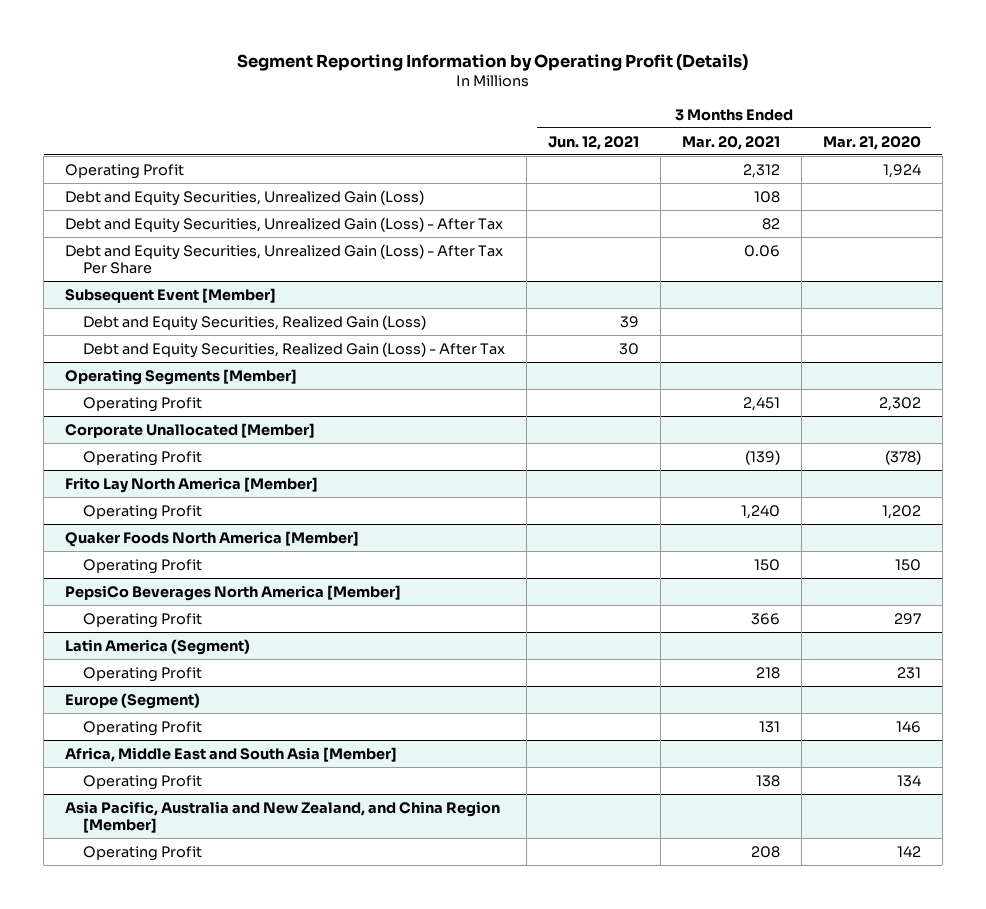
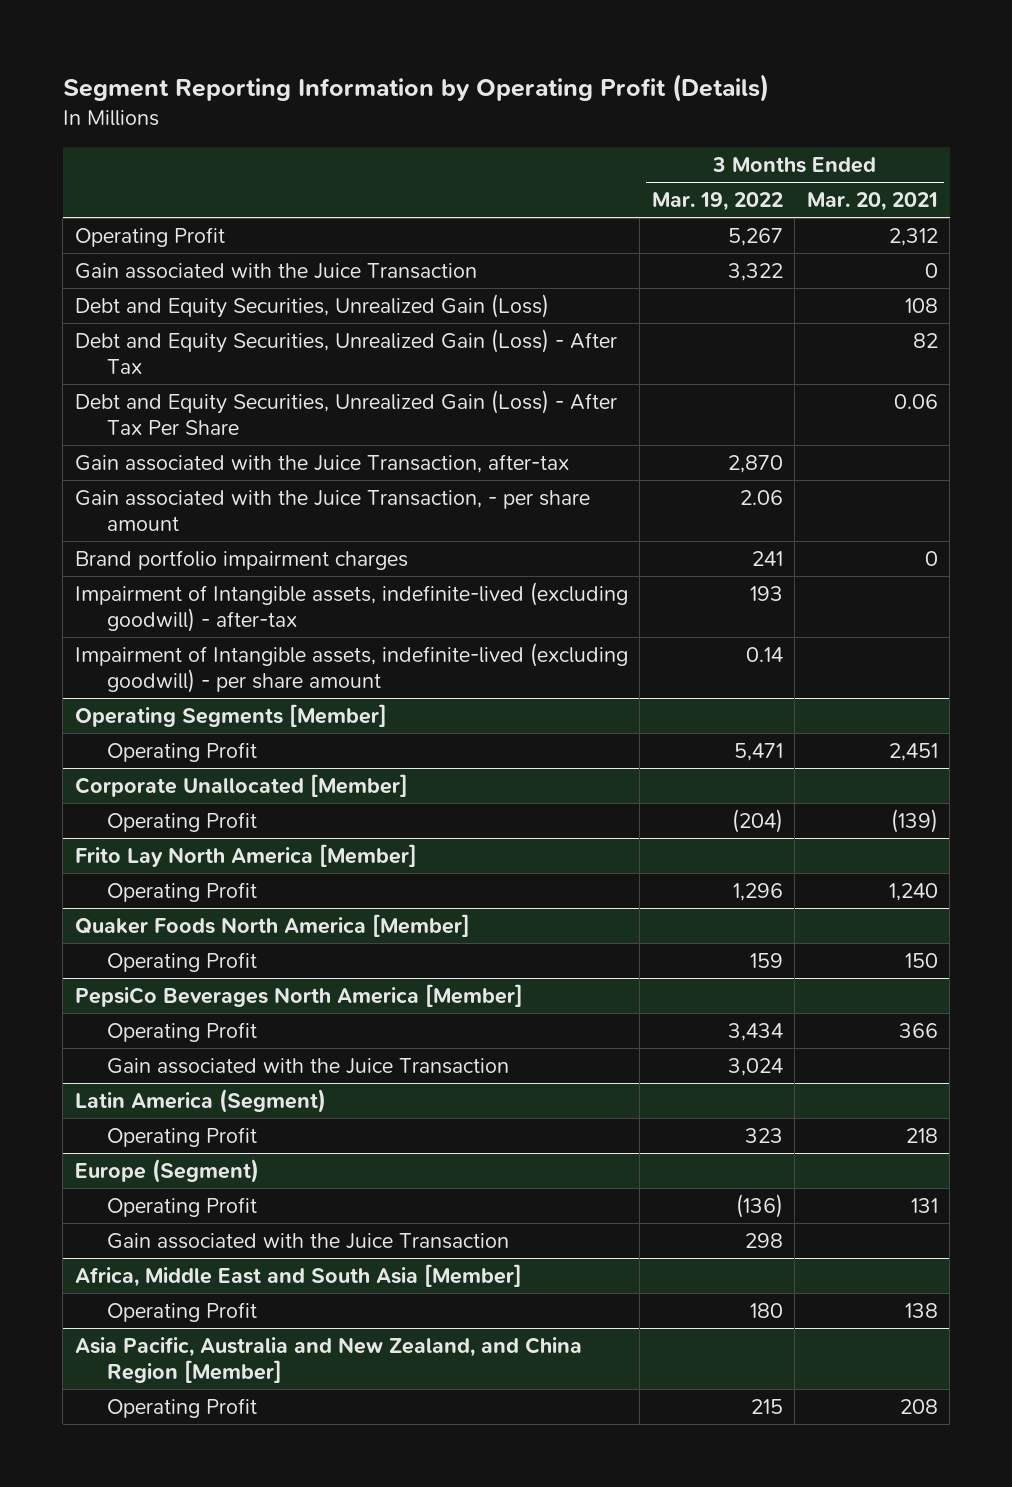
[547,135,639,150] Jun. 12, 2021 -> none
[822,135,921,150] Mar. 21, 2020 -> none
none -> [651,192,783,212] Mar. 19, 2022
none -> [74,262,477,279] Gain associated with the Juice Transaction
[65,287,277,303] Subsequent Event [Member] -> none
[82,314,426,331] Debt and Equity Securities, Realized Gain (Loss) -> none
[82,341,505,358] Debt and Equity Securities, Realized Gain (Loss) - After Tax -> none
none -> [74,453,569,473] Gain associated with the Juice Transaction, after-tax
none -> [74,489,590,531] Gain associated with the Juice Transaction, - per share amount
none -> [74,549,408,570] Brand portfolio impairment charges
none -> [74,581,628,632] Impairment of Intangible assets, indefinite-lived (excluding goodwill) - after-tax
none -> [74,642,628,693] Impairment of Intangible assets, indefinite-lived (excluding goodwill) - per share amount
none -> [106,1057,509,1074] Gain associated with the Juice Transaction
none -> [106,1232,509,1249] Gain associated with the Juice Transaction

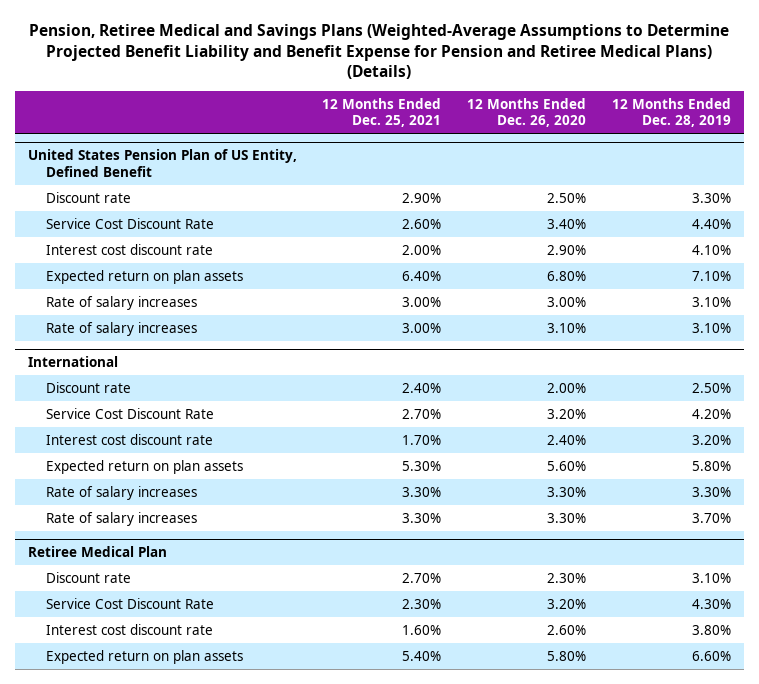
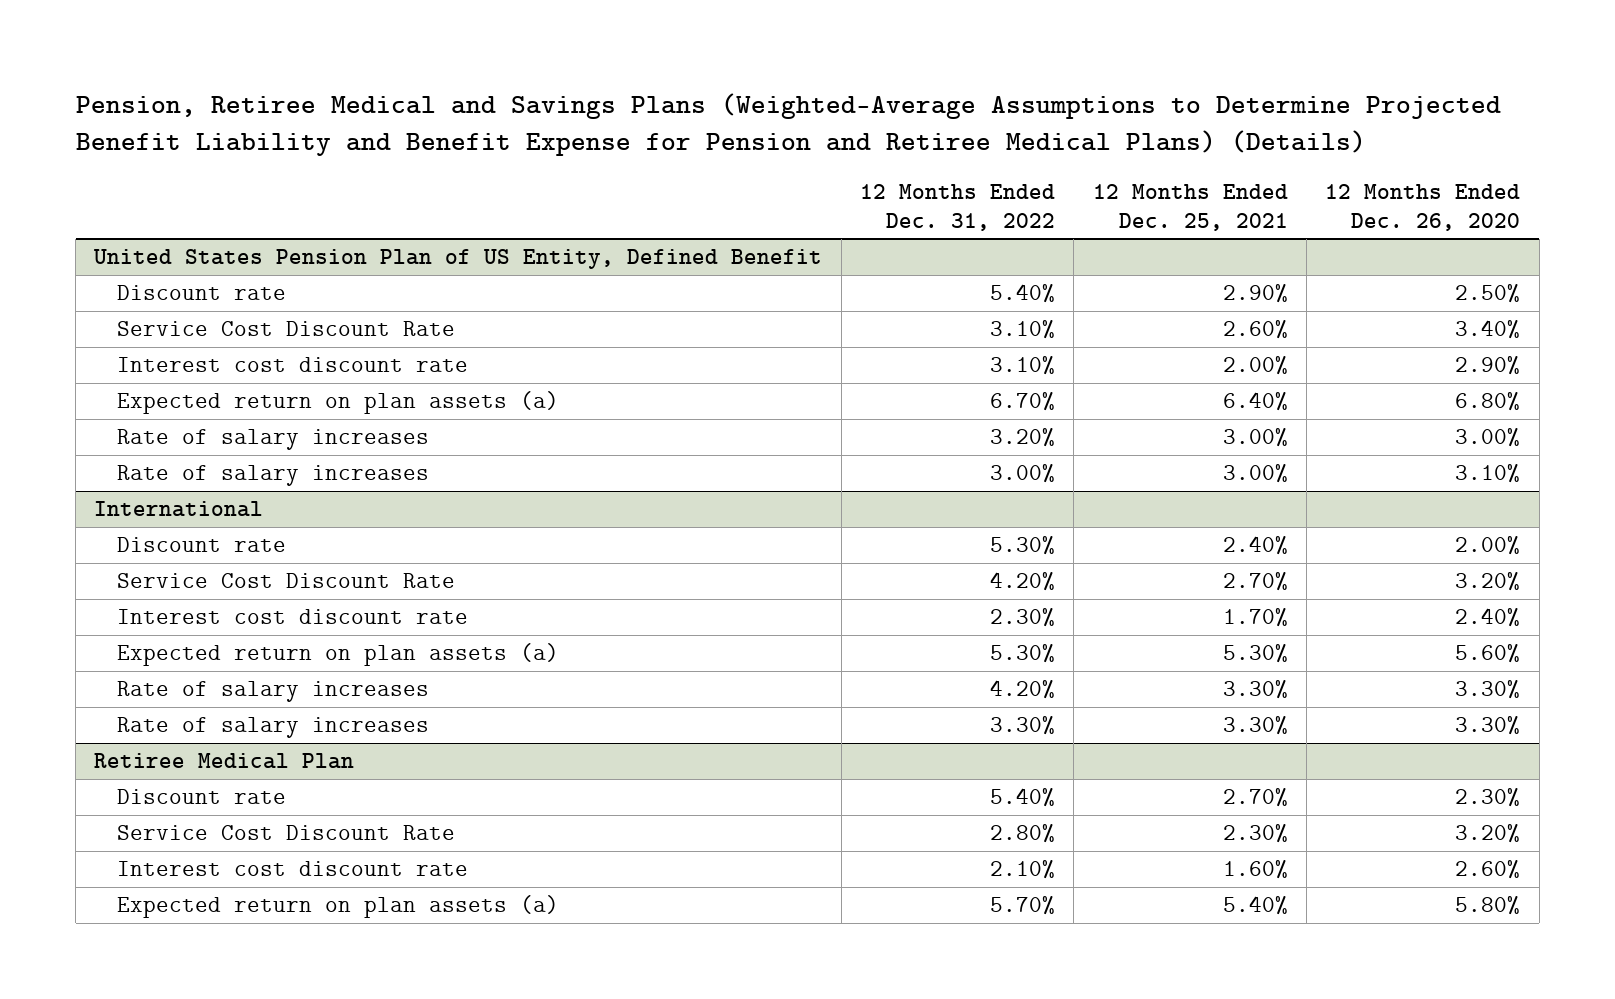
[611,97,731,128] 12 Months Ended Dec. 28, 2019 -> none
none -> [860,183,1056,231] 12 Months Ended Dec. 31, 2022
[46,269,244,284] Expected return on plan assets -> [117,391,560,415] Expected return on plan assets (a)
[46,459,244,474] Expected return on plan assets -> [117,643,560,667] Expected return on plan assets (a)
[46,649,244,664] Expected return on plan assets -> [117,895,560,919] Expected return on plan assets (a)

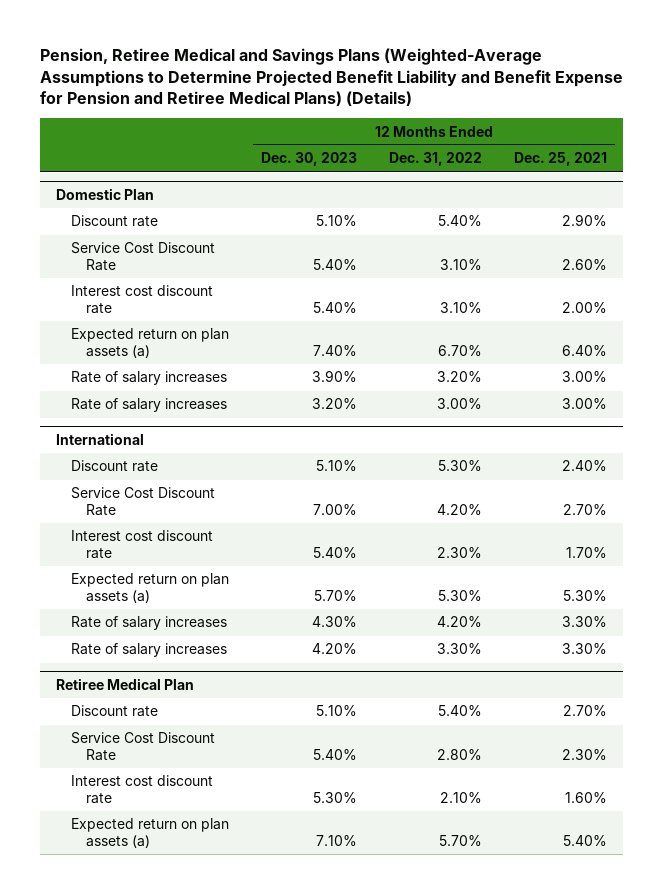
[1325,183,1521,231] 12 Months Ended Dec. 26, 2020 -> none
none -> [260,152,357,167] Dec. 30, 2023
[93,249,823,270] United States Pension Plan of US Entity, Defined Benefit -> [55,187,154,200] Domestic Plan

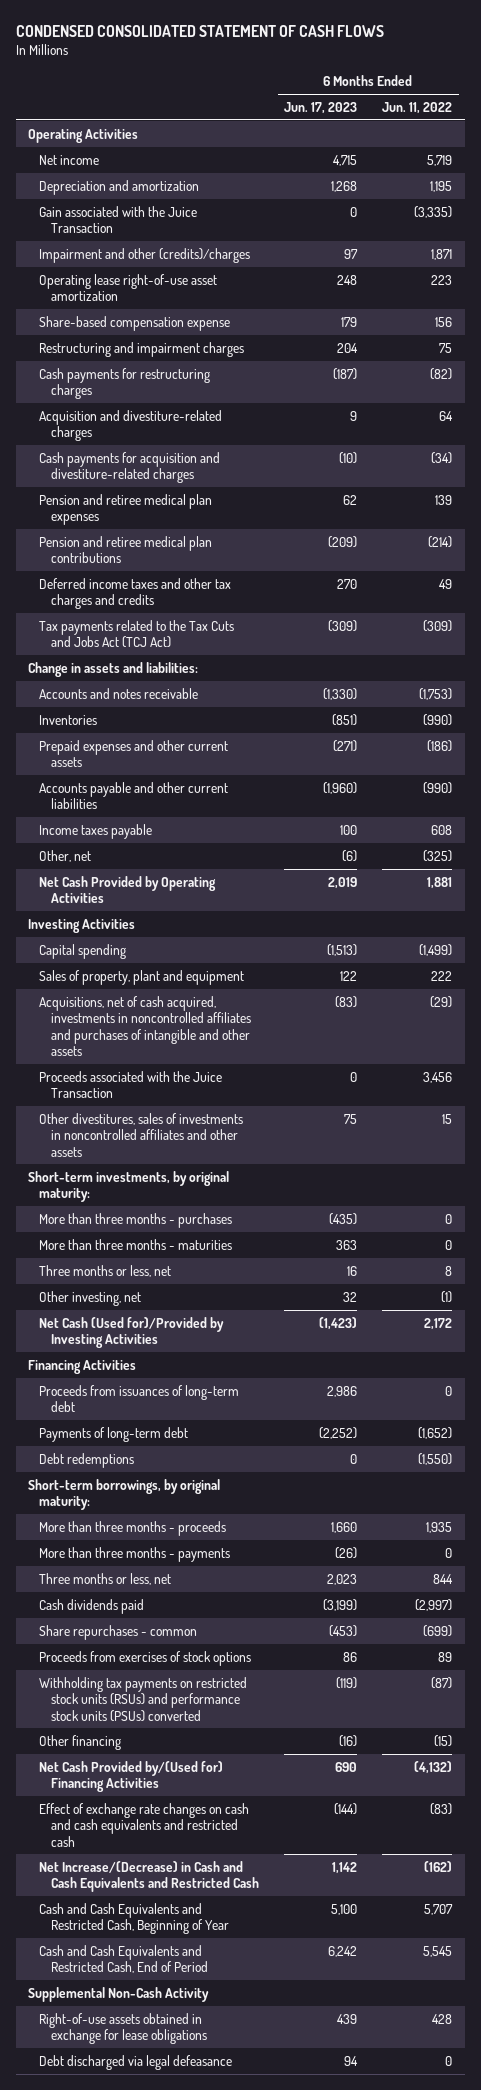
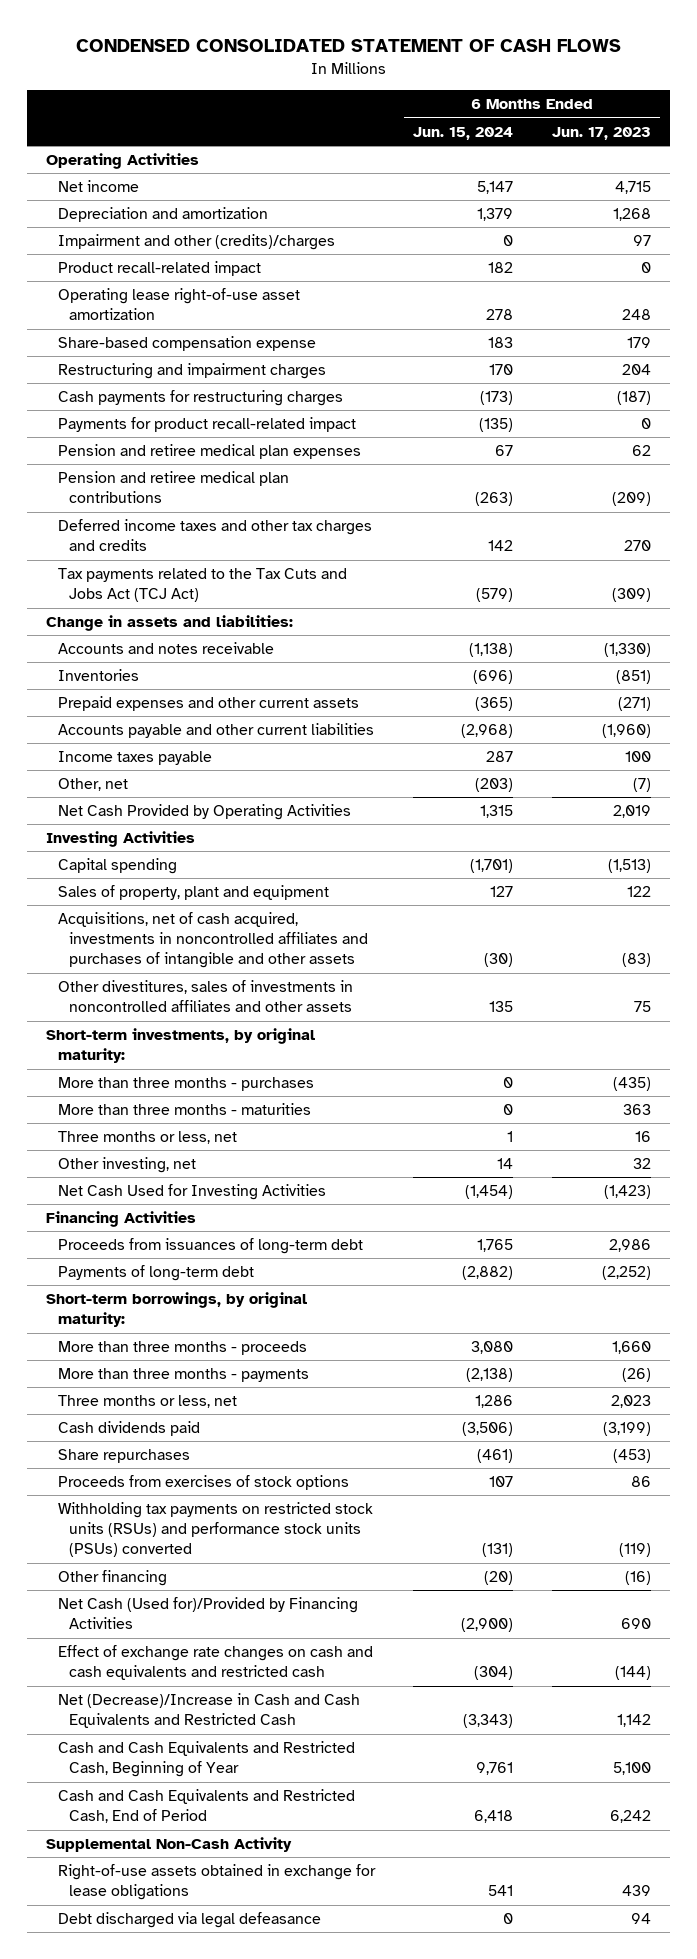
[382,102,453,115] Jun. 11, 2022 -> none
none -> [413,126,514,140] Jun. 15, 2024
[39,205,198,234] Gain associated with the Juice Transaction -> none
none -> [57,261,261,277] Product recall-related impact
[39,409,223,442] Acquisition and divestiture-related charges -> none
[39,451,221,484] Cash payments for acquisition and divestiture-related charges -> none
none -> [57,417,356,433] Payments for product recall-related impact
[341,849,357,862] (6) -> [632,778,651,793] (7)
[39,1070,223,1099] Proceeds associated with the Juice Transaction -> none
[39,1316,225,1349] Net Cash (Used for)/Provided by Investing Activities -> [57,1184,326,1201] Net Cash Used for Investing Activities
[39,1452,135,1468] Debt redemptions -> none
[39,1624,198,1640] Share repurchases - common -> [57,1449,190,1464] Share repurchases
[39,1760,224,1793] Net Cash Provided by/(Used for) Financing Activities -> [57,1597,358,1630] Net Cash (Used for)/Provided by Financing Activities
[39,1860,259,1893] Net Increase/(Decrease) in Cash and Cash Equivalents and Restricted Cash -> [57,1693,360,1729] Net (Decrease)/Increase in Cash and Cash Equivalents and Restricted Cash

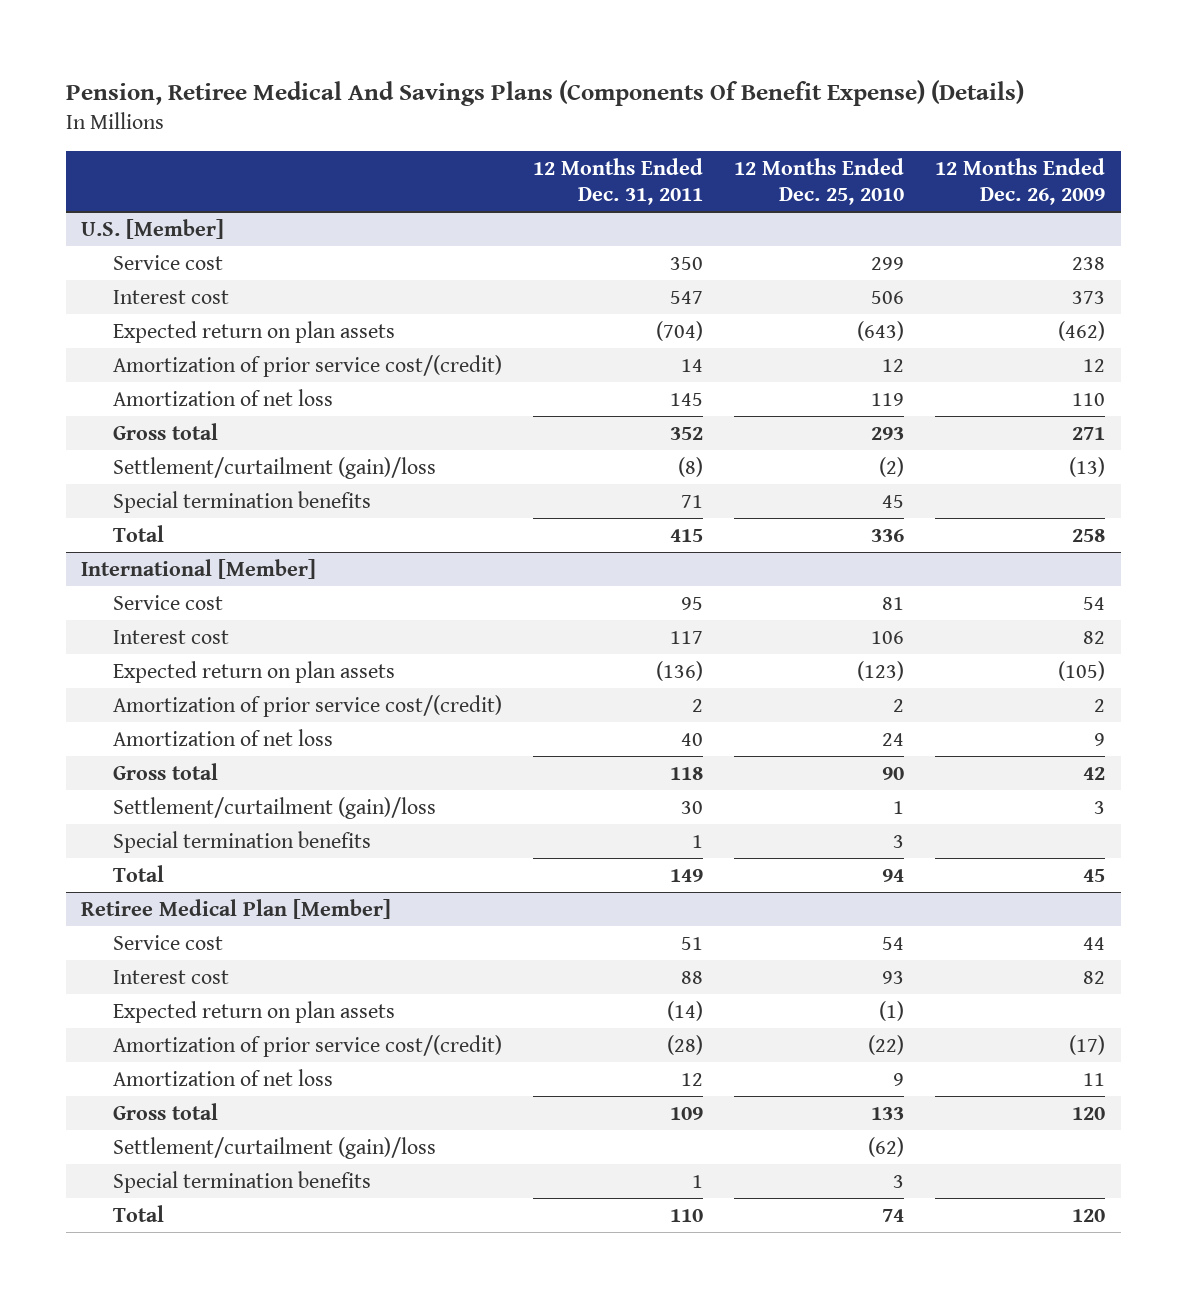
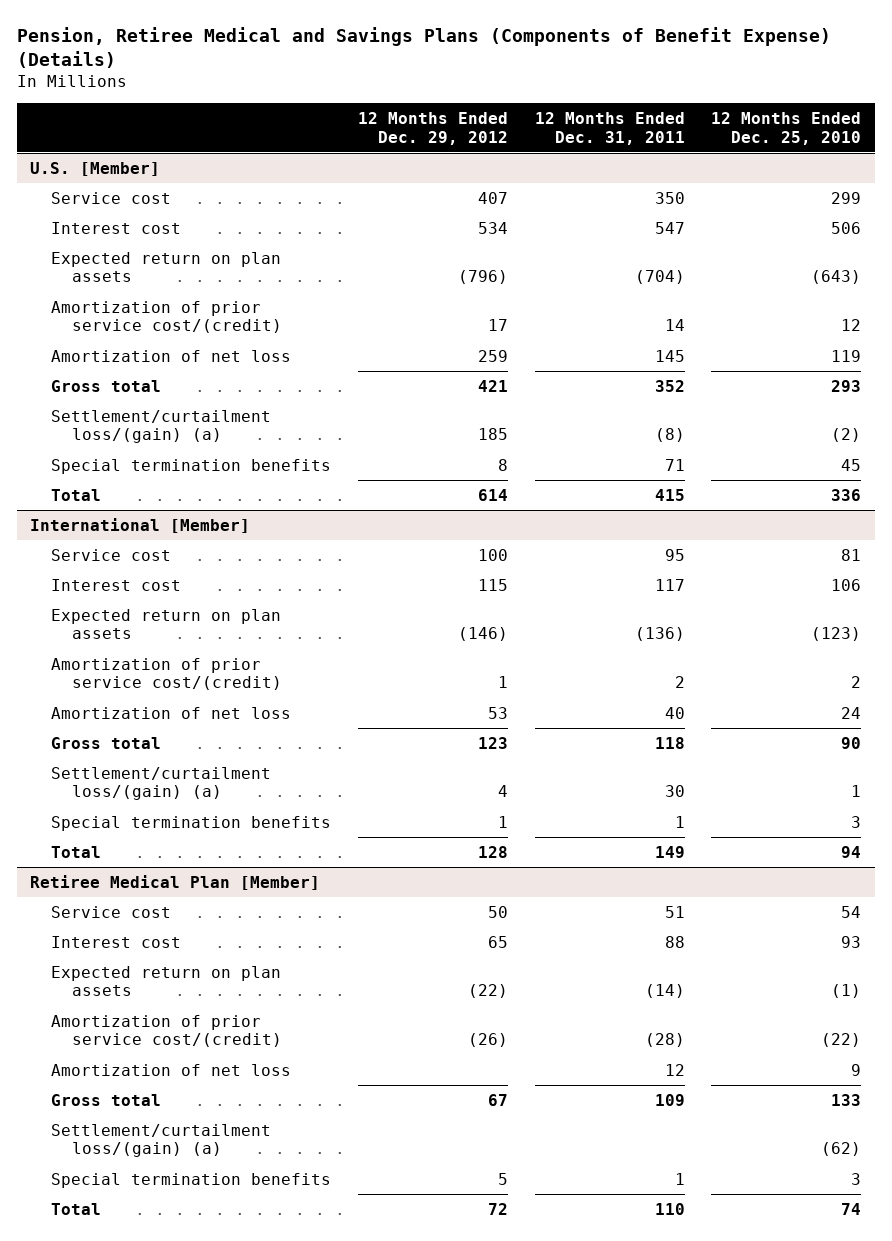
[65,79,1024,106] Pension, Retiree Medical And Savings Plans (Components Of Benefit Expense) (Details) -> [17,26,832,69] Pension, Retiree Medical and Savings Plans (Components of Benefit Expense) (Details)
[935,157,1106,205] 12 Months Ended Dec. 26, 2009 -> none
none -> [357,111,508,145] 12 Months Ended Dec. 29, 2012
[113,456,437,479] Settlement/curtailment (gain)/loss -> [51,409,272,444] Settlement/curtailment loss/(gain) (a)
[113,796,437,819] Settlement/curtailment (gain)/loss -> [51,766,272,801] Settlement/curtailment loss/(gain) (a)
[113,1136,437,1159] Settlement/curtailment (gain)/loss -> [51,1123,272,1158] Settlement/curtailment loss/(gain) (a)

